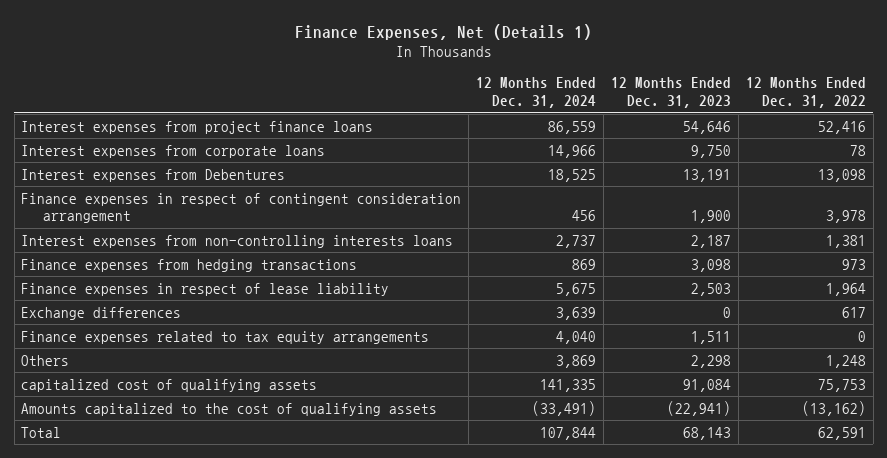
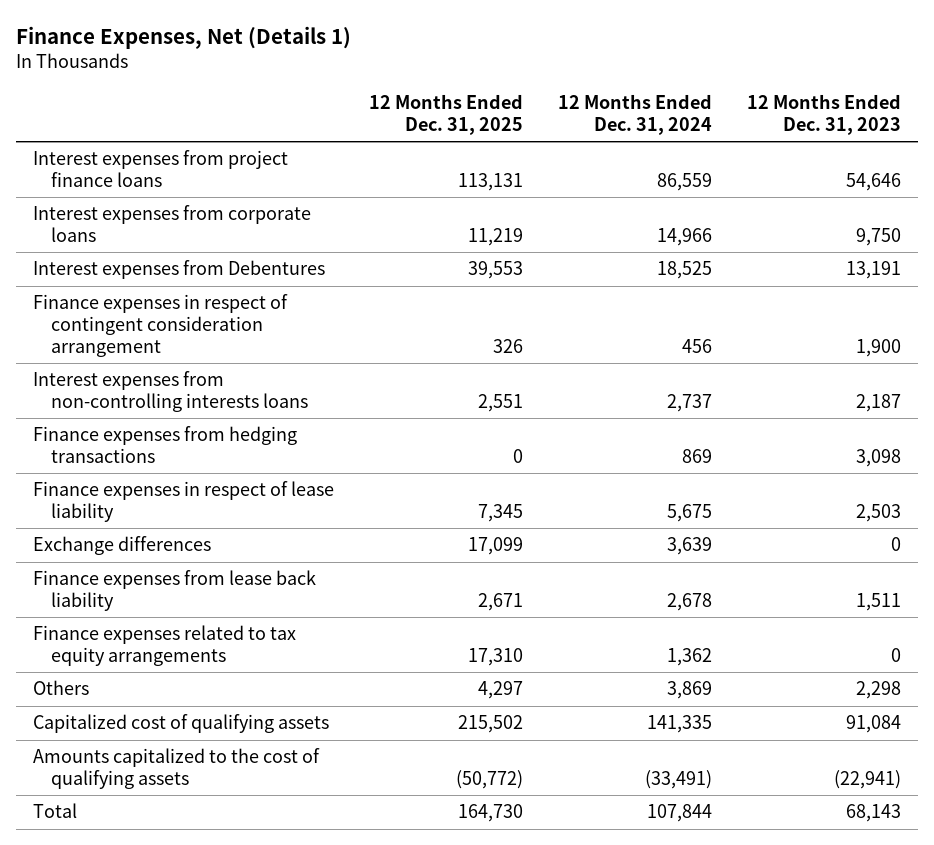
[745,77,866,108] 12 Months Ended Dec. 31, 2022 -> none
none -> [369,94,524,135] 12 Months Ended Dec. 31, 2025
none -> [33,570,317,612] Finance expenses from lease back liability
[556,330,597,344] 4,040 -> [666,648,712,667] 1,362
[690,330,731,344] 1,511 -> [890,648,901,663] 0
[21,378,318,392] capitalized cost of qualifying assets -> [33,714,330,734] Capitalized cost of qualifying assets

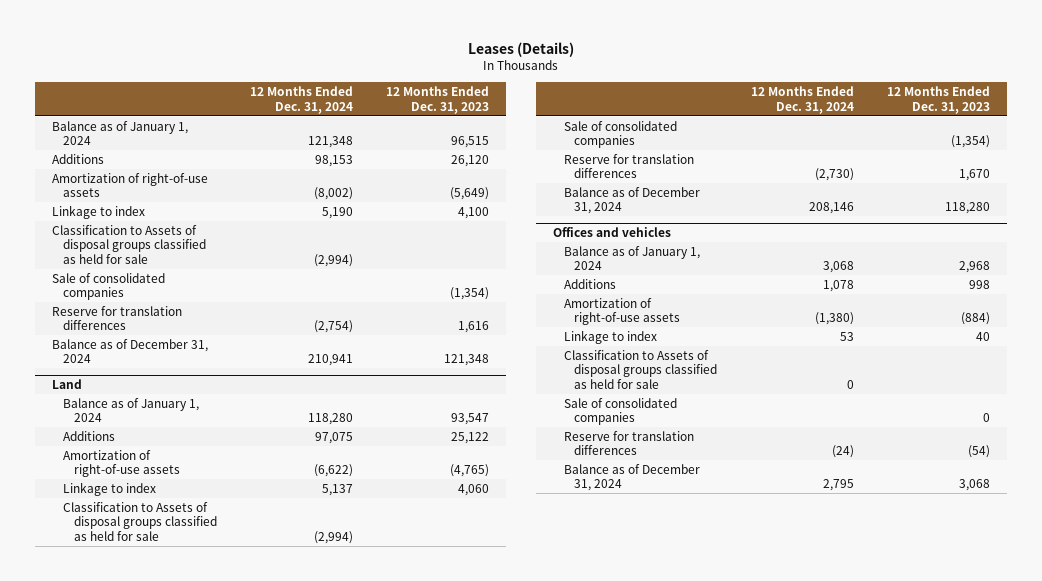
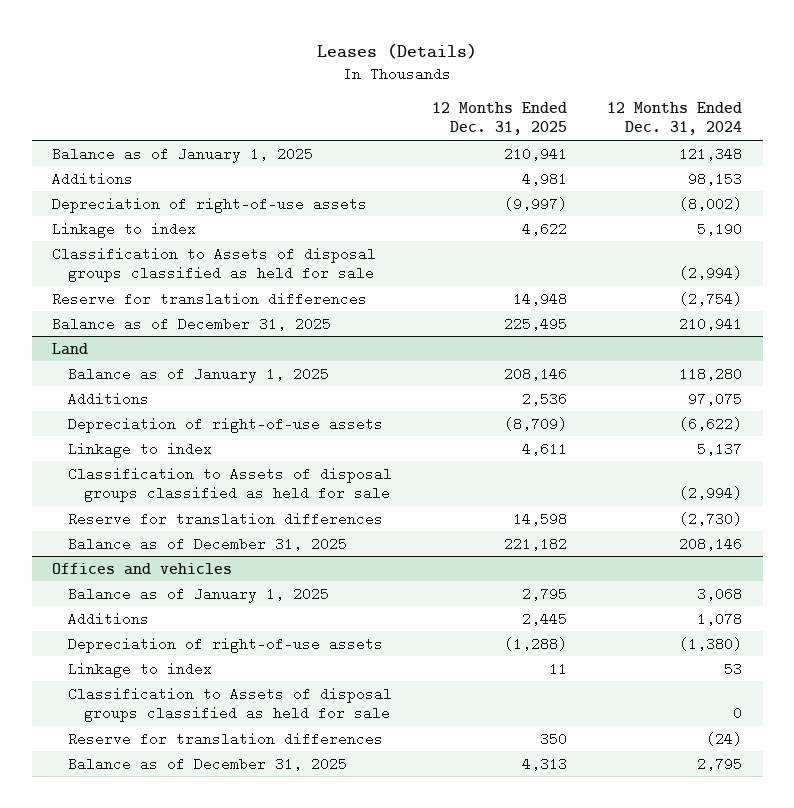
[386,86,490,114] 12 Months Ended Dec. 31, 2023 -> none
none -> [432,101,568,136] 12 Months Ended Dec. 31, 2025
[52,120,189,146] Balance as of January 1, 2024 -> [51,146,313,163] Balance as of January 1, 2025
[52,172,209,198] Amortization of right-of-use assets -> [51,196,367,213] Depreciation of right-of-use assets
[52,272,166,301] Sale of consolidated companies -> none
[52,338,209,364] Balance as of December 31, 2024 -> [51,316,331,331] Balance as of December 31, 2025
[62,397,199,423] Balance as of January 1, 2024 -> [67,366,329,383] Balance as of January 1, 2025
[62,449,180,478] Amortization of right-of-use assets -> [67,416,383,433] Depreciation of right-of-use assets
[563,120,677,149] Sale of consolidated companies -> none
[563,186,700,215] Balance as of December 31, 2024 -> [67,536,347,551] Balance as of December 31, 2025
[563,245,700,271] Balance as of January 1, 2024 -> [67,586,329,603] Balance as of January 1, 2025
[563,297,681,326] Amortization of right-of-use assets -> [67,636,383,653] Depreciation of right-of-use assets
[563,397,677,426] Sale of consolidated companies -> none
[563,463,700,492] Balance as of December 31, 2024 -> [67,756,347,771] Balance as of December 31, 2025

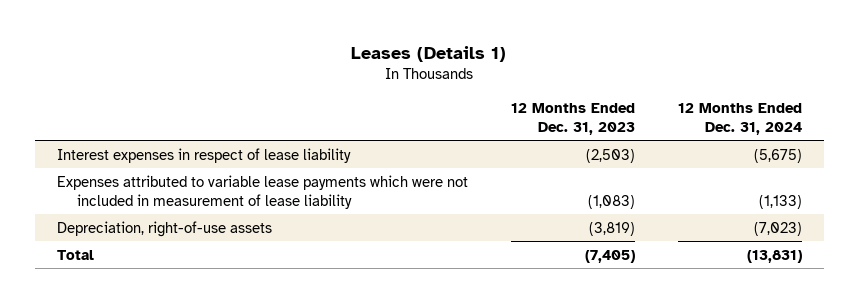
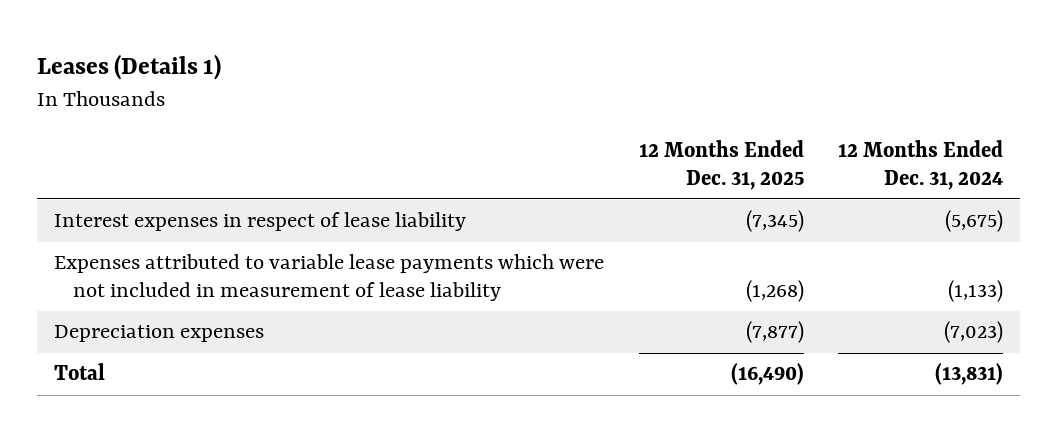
[510,102,635,135] 12 Months Ended Dec. 31, 2023 -> none
none -> [638,139,804,190] 12 Months Ended Dec. 31, 2025
[56,220,272,237] Depreciation, right-of-use assets -> [54,325,265,343] Depreciation expenses

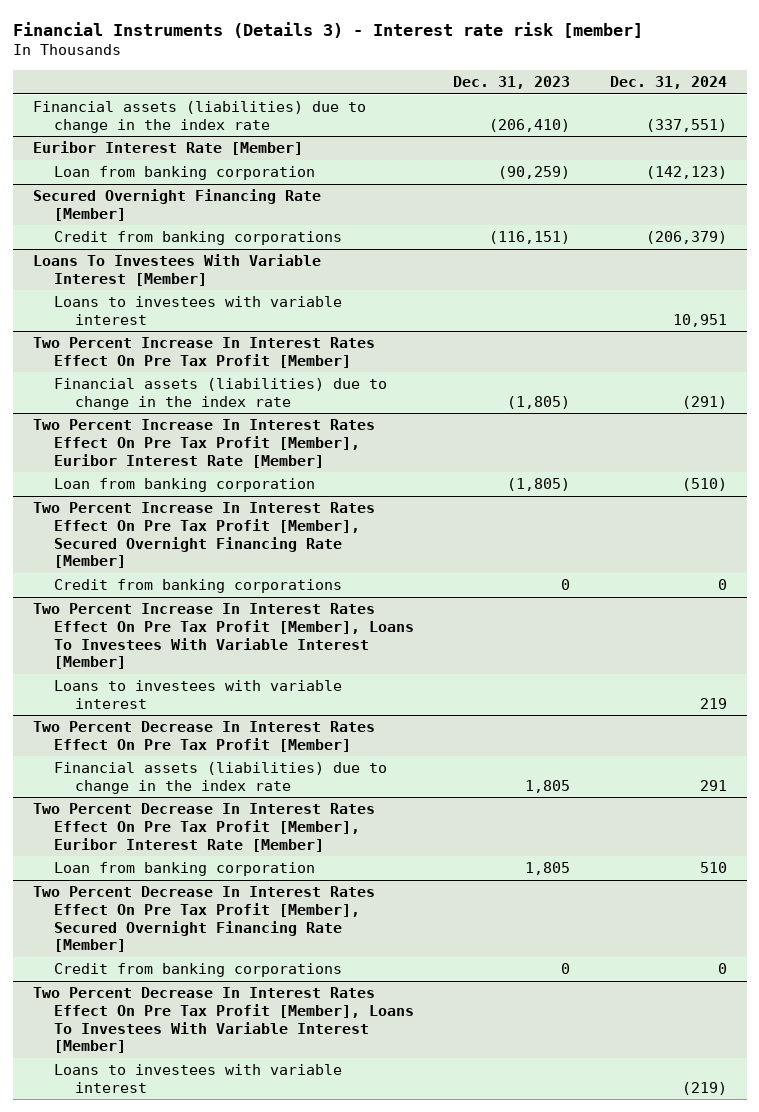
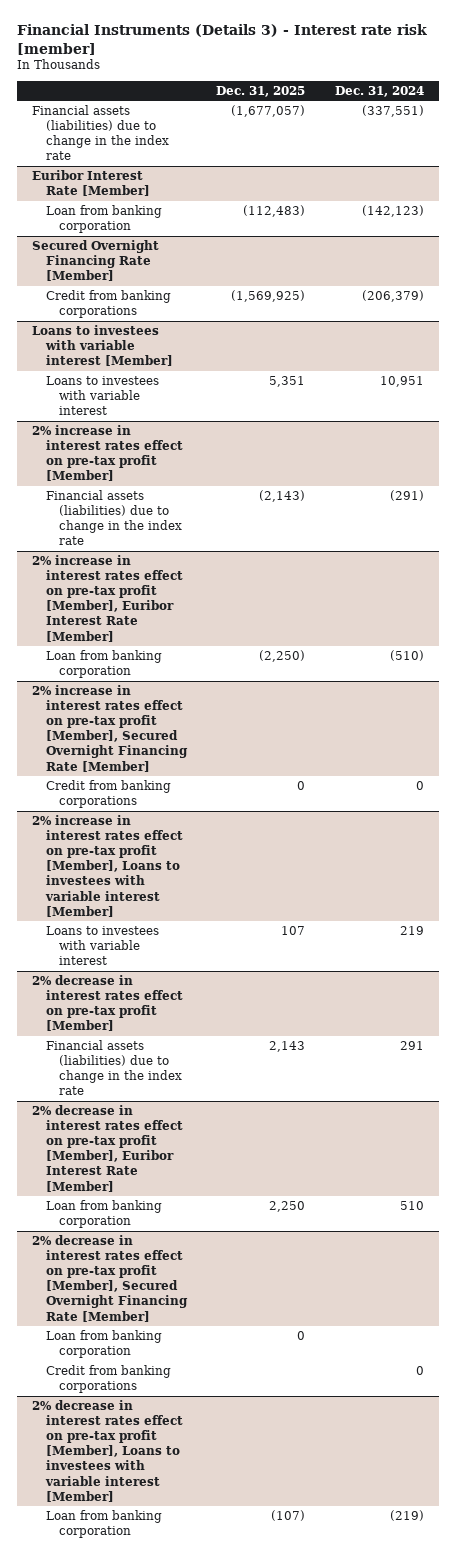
[453,76,571,90] Dec. 31, 2023 -> none
none -> [216,85,306,97] Dec. 31, 2025
[32,254,321,286] Loans To Investees With Variable Interest [Member] -> [32,324,173,367] Loans to investees with variable interest [Member]
[32,337,375,368] Two Percent Increase In Interest Rates Effect On Pre Tax Profit [Member] -> [32,424,183,482] 2% increase in interest rates effect on pre-tax profit [Member]
[32,419,375,468] Two Percent Increase In Interest Rates Effect On Pre Tax Profit [Member], Euribor Interest Rate [Member] -> [32,554,183,642] 2% increase in interest rates effect on pre-tax profit [Member], Euribor Interest Rate [Member]
[32,502,375,569] Two Percent Increase In Interest Rates Effect On Pre Tax Profit [Member], Secured Overnight Financing Rate [Member] -> [32,684,188,772] 2% increase in interest rates effect on pre-tax profit [Member], Secured Overnight Financing Rate [Member]
[32,603,414,670] Two Percent Increase In Interest Rates Effect On Pre Tax Profit [Member], Loans To Investees With Variable Interest [Member] -> [32,814,183,917] 2% increase in interest rates effect on pre-tax profit [Member], Loans to investees with variable interest [Member]
[32,721,375,752] Two Percent Decrease In Interest Rates Effect On Pre Tax Profit [Member] -> [32,974,183,1032] 2% decrease in interest rates effect on pre-tax profit [Member]
[32,803,375,852] Two Percent Decrease In Interest Rates Effect On Pre Tax Profit [Member], Euribor Interest Rate [Member] -> [32,1104,183,1192] 2% decrease in interest rates effect on pre-tax profit [Member], Euribor Interest Rate [Member]
[32,886,375,953] Two Percent Decrease In Interest Rates Effect On Pre Tax Profit [Member], Secured Overnight Financing Rate [Member] -> [32,1234,188,1322] 2% decrease in interest rates effect on pre-tax profit [Member], Secured Overnight Financing Rate [Member]
none -> [45,1329,162,1359] Loan from banking corporation
[32,987,414,1054] Two Percent Decrease In Interest Rates Effect On Pre Tax Profit [Member], Loans To Investees With Variable Interest [Member] -> [32,1399,183,1502] 2% decrease in interest rates effect on pre-tax profit [Member], Loans to investees with variable interest [Member]
[53,1064,342,1093] Loans to investees with variable interest -> [45,1509,162,1539] Loan from banking corporation

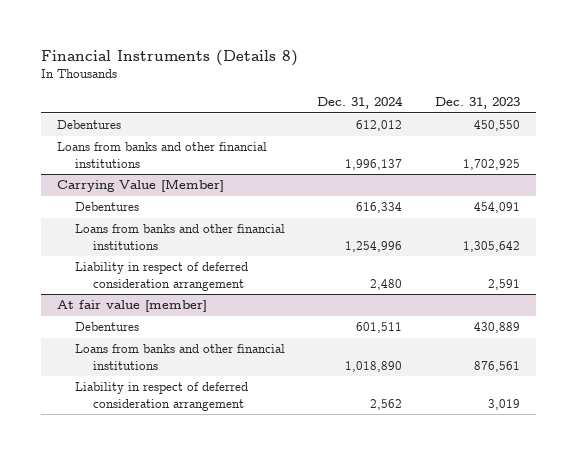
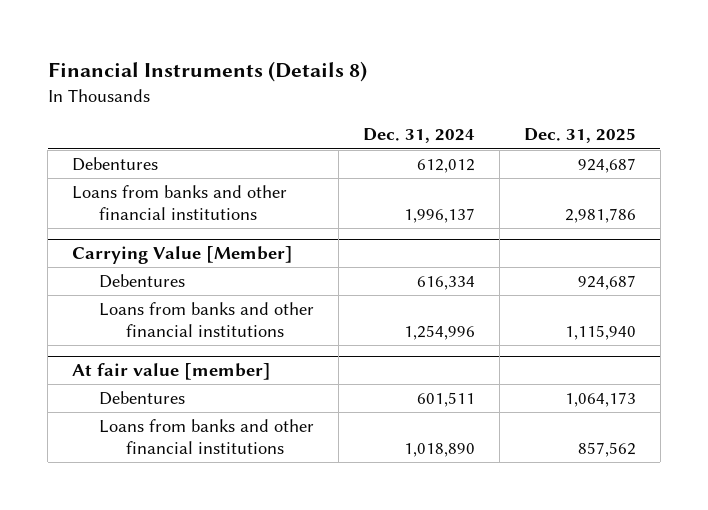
[434,97,520,110] Dec. 31, 2023 -> none
none -> [523,128,636,144] Dec. 31, 2025
[74,262,248,291] Liability in respect of deferred consideration arrangement -> none
[74,382,248,411] Liability in respect of deferred consideration arrangement -> none

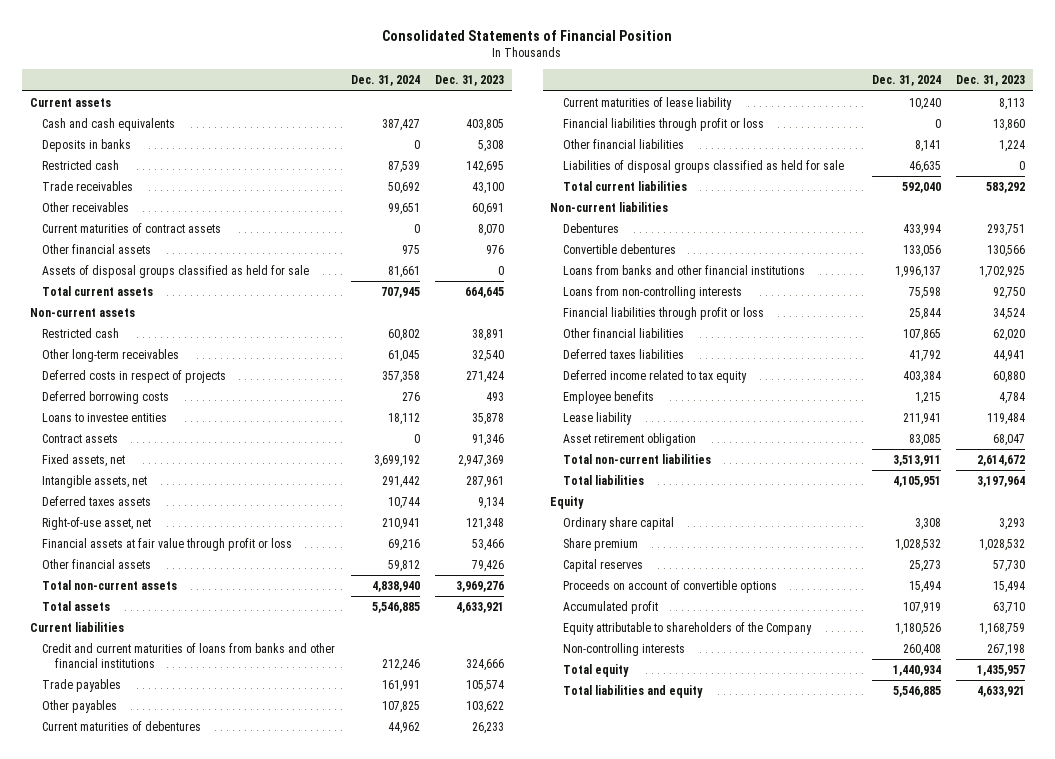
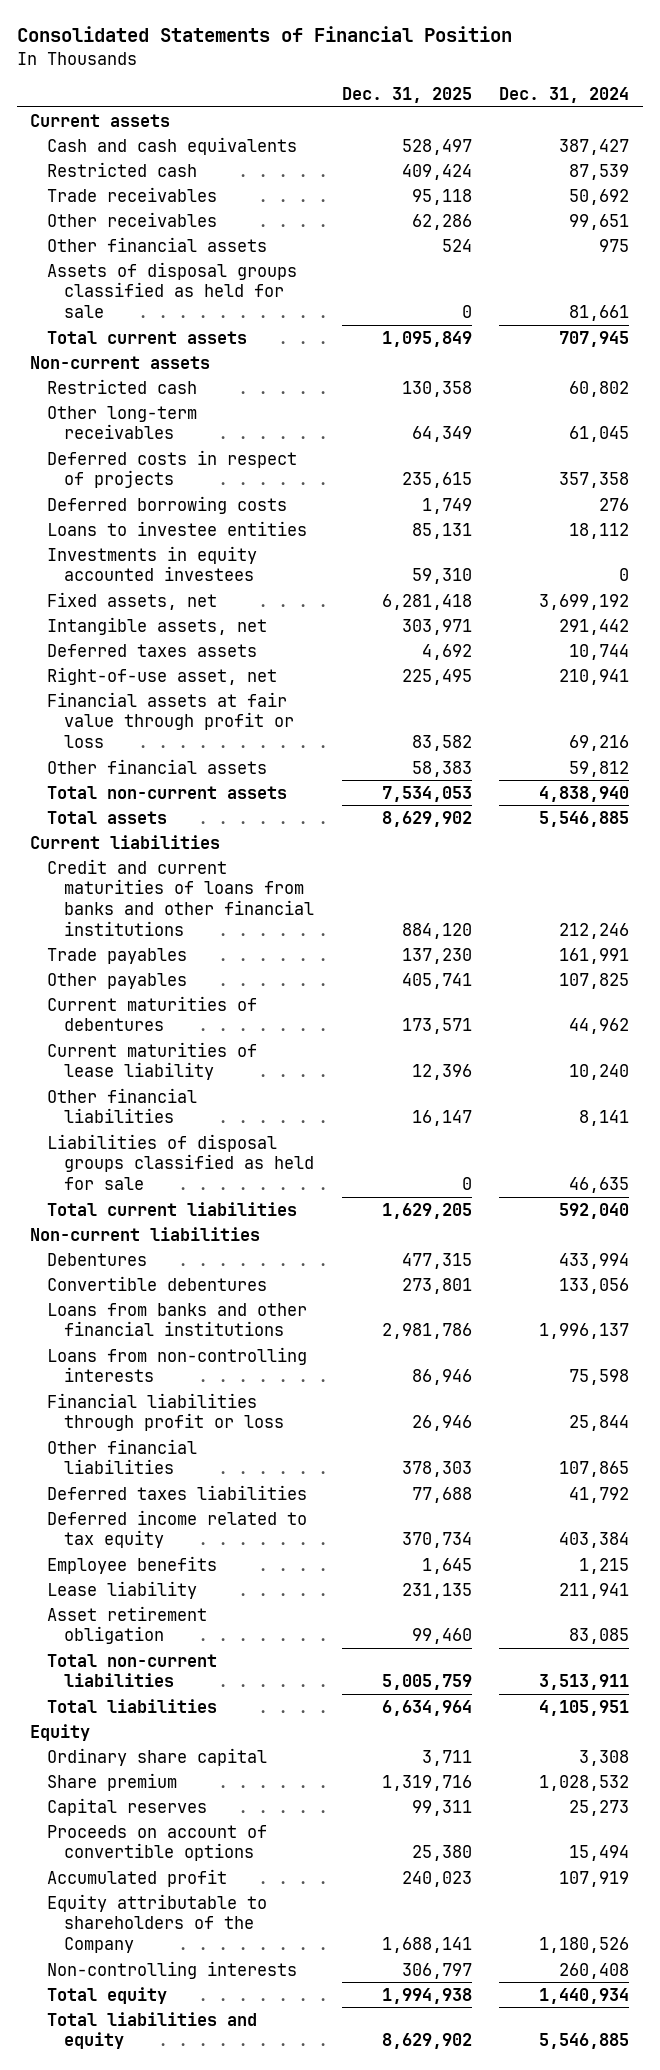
[435,75,505,87] Dec. 31, 2023 -> none
none -> [341,87,472,104] Dec. 31, 2025
[42,138,132,152] Deposits in banks -> none
[42,222,222,233] Current maturities of contract assets -> none
[42,433,119,443] Contract assets -> none
none -> [47,545,258,582] Investments in equity accounted investees
[563,117,765,131] Financial liabilities through profit or loss -> none

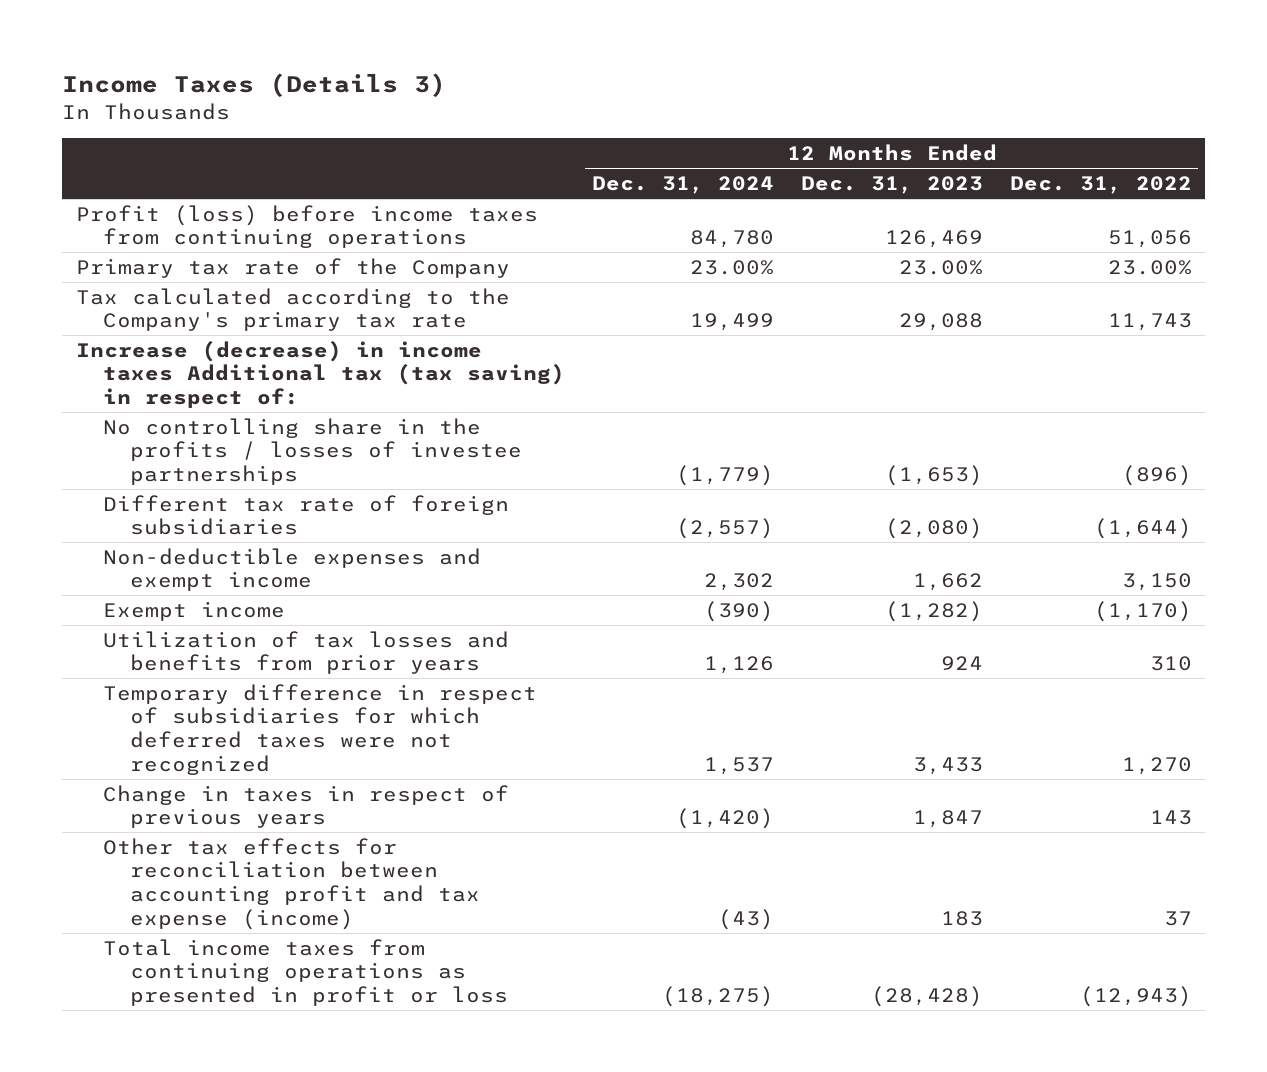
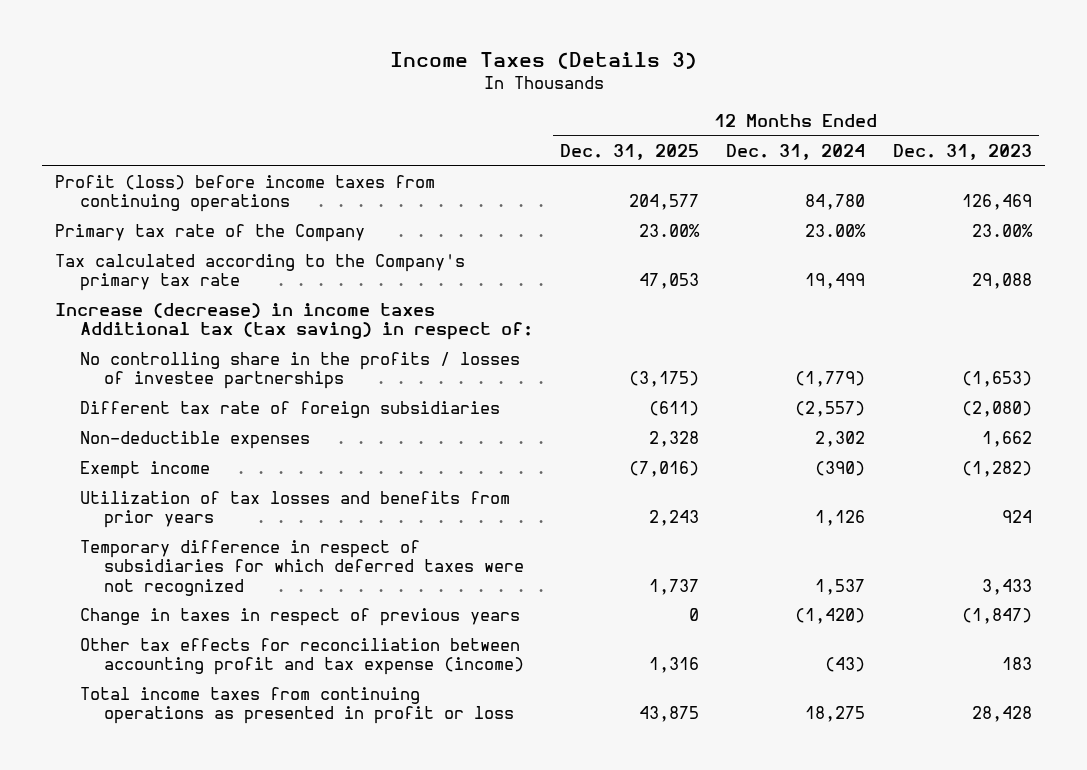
[1009,176,1192,195] Dec. 31, 2022 -> none
none -> [560,144,700,161] Dec. 31, 2025
[102,547,481,592] Non-deductible expenses and exempt income -> [79,431,310,450] Non-deductible expenses
[912,810,983,829] 1,847 -> [961,608,1032,625] (1,847)
[661,985,774,1007] (18,275) -> [805,706,866,723] 18,275
[870,985,983,1007] (28,428) -> [971,706,1032,723] 28,428

